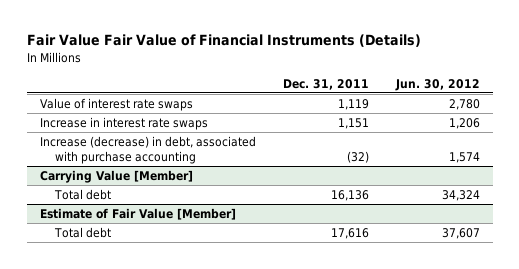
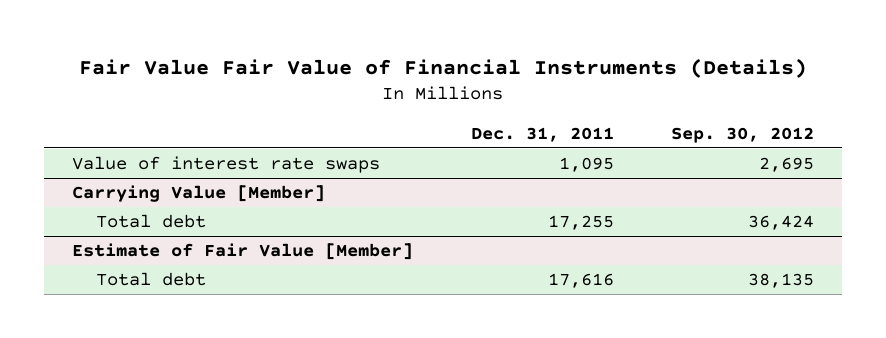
[394,78,480,91] Jun. 30, 2012 -> none
none -> [670,126,814,143] Sep. 30, 2012
[39,116,208,130] Increase in interest rate swaps -> none
[39,135,256,165] Increase (decrease) in debt, associated with purchase accounting -> none
[337,98,369,110] 1,119 -> [558,157,614,173] 1,095
[330,189,369,201] 16,136 -> [547,215,614,231] 17,255

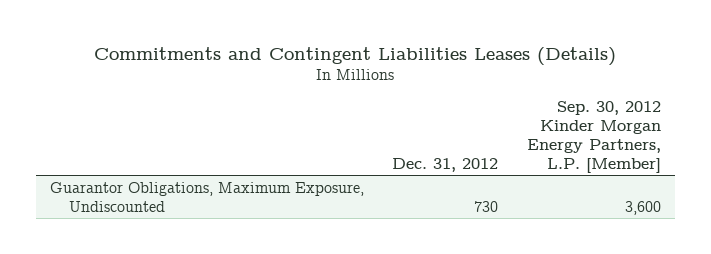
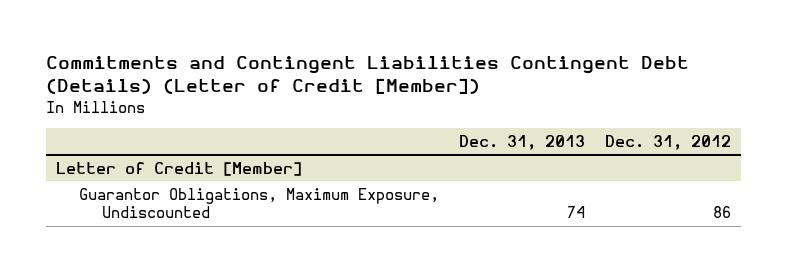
[94,46,617,66] Commitments and Contingent Liabilities Leases (Details) -> [45,55,689,95] Commitments and Contingent Liabilities Contingent Debt (Details) (Letter of Credit [Member])
[526,101,661,174] Sep. 30, 2012 Kinder Morgan Energy Partners, L.P. [Member] -> none
none -> [458,134,585,150] Dec. 31, 2013
none -> [55,161,302,176] Letter of Credit [Member]
[474,200,499,212] 730 -> [713,206,732,219] 86

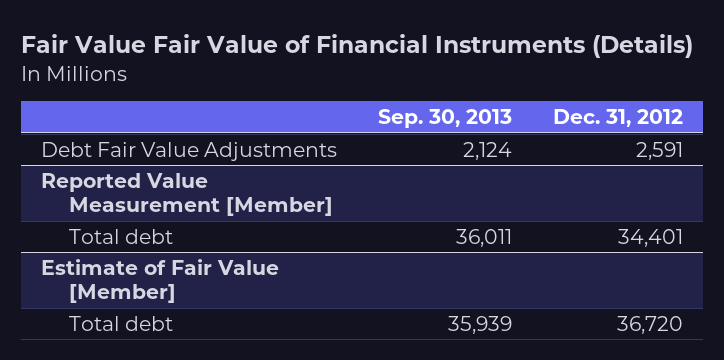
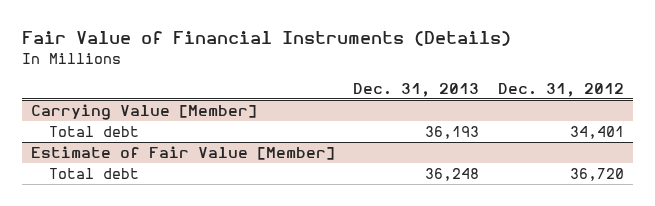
[20,33,693,58] Fair Value Fair Value of Financial Instruments (Details) -> [22,31,512,47] Fair Value of Financial Instruments (Details)
[377,109,512,129] Sep. 30, 2013 -> none
none -> [353,82,480,97] Dec. 31, 2013
[41,141,338,161] Debt Fair Value Adjustments -> none
[41,172,333,217] Reported Value Measurement [Member] -> none
none -> [31,103,258,120] Carrying Value [Member]

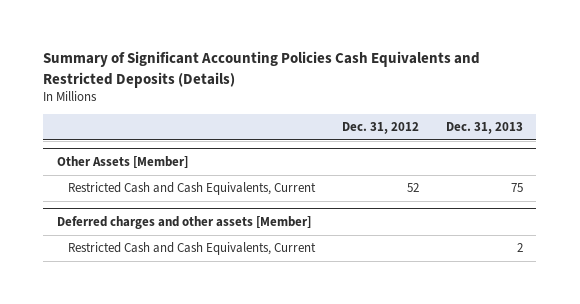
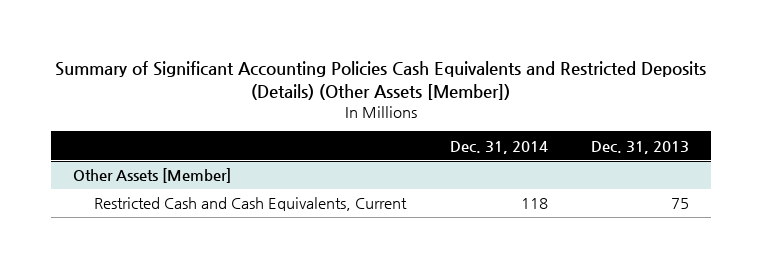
[43,51,481,88] Summary of Significant Accounting Policies Cash Equivalents and Restricted Deposits (Details) -> [54,60,706,100] Summary of Significant Accounting Policies Cash Equivalents and Restricted Deposits (Details) (Other Assets [Member])
[342,122,420,135] Dec. 31, 2012 -> none
none -> [449,140,548,154] Dec. 31, 2014
[56,215,311,229] Deferred charges and other assets [Member] -> none
[68,242,317,256] Restricted Cash and Cash Equivalents, Current -> none

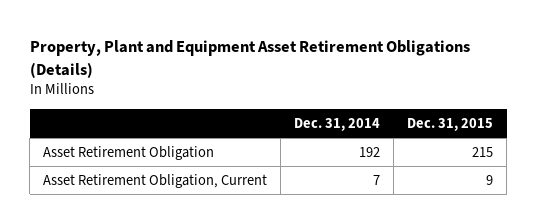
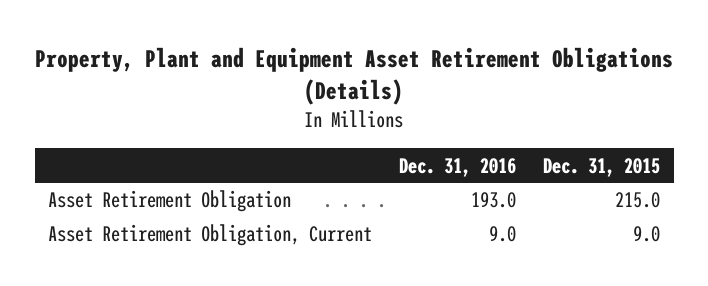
[294,117,381,131] Dec. 31, 2014 -> none
none -> [399,157,517,177] Dec. 31, 2016
[472,146,494,157] 215 -> [615,192,661,209] 215.0
[486,174,494,185] 9 -> [633,226,661,243] 9.0

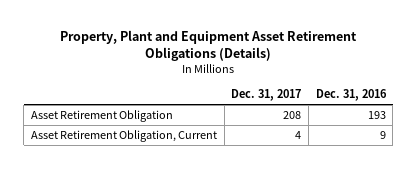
[543,157,661,177] Dec. 31, 2015 -> none
none -> [231,89,302,102] Dec. 31, 2017
[471,192,517,209] 193.0 -> [367,111,386,120] 193
[489,226,517,243] 9.0 -> [379,131,386,140] 9

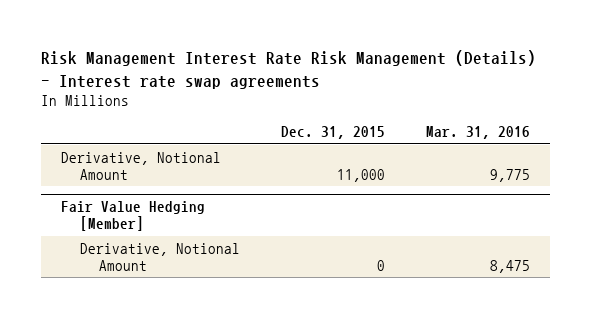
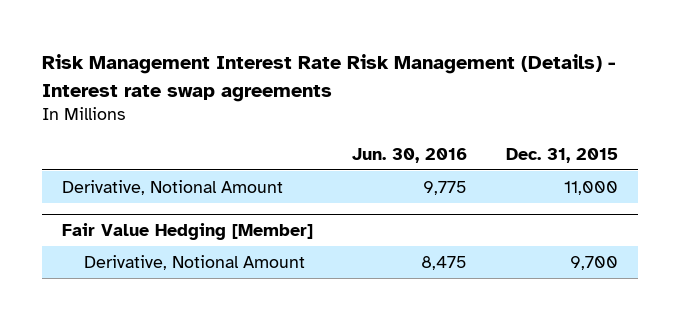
[425,126,530,140] Mar. 31, 2016 -> none
none -> [351,147,467,163] Jun. 30, 2016
[377,259,386,271] 0 -> [570,255,619,270] 9,700

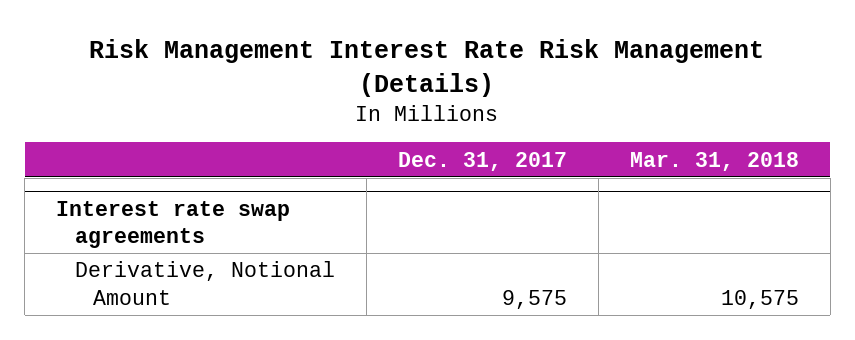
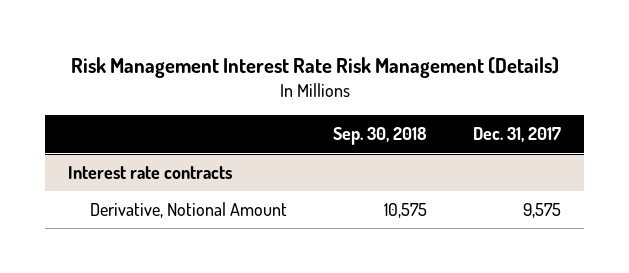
[629,151,799,171] Mar. 31, 2018 -> none
none -> [333,127,428,146] Sep. 30, 2018
[56,200,291,249] Interest rate swap agreements -> [68,166,233,180] Interest rate contracts

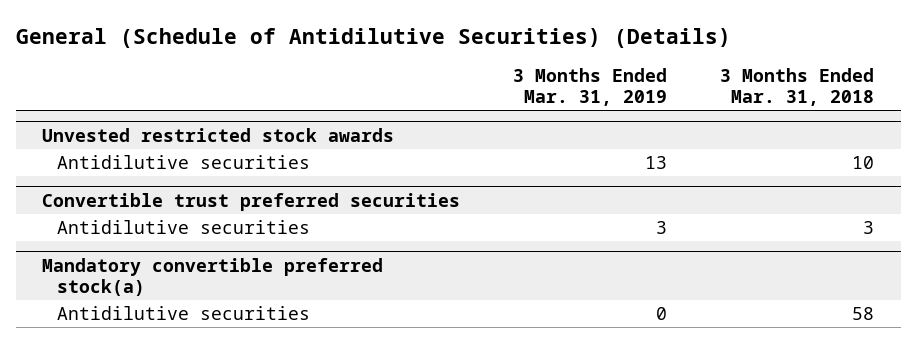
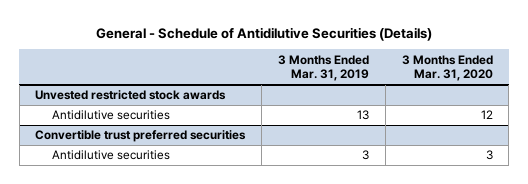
[15,27,731,48] General (Schedule of Antidilutive Securities) (Details) -> [95,26,432,41] General - Schedule of Antidilutive Securities (Details)
[720,68,875,107] 3 Months Ended Mar. 31, 2018 -> none
none -> [401,54,493,82] 3 Months Ended Mar. 31, 2020
[42,257,384,296] Mandatory convertible preferred stock(a) -> none
[56,306,310,321] Antidilutive securities -> none

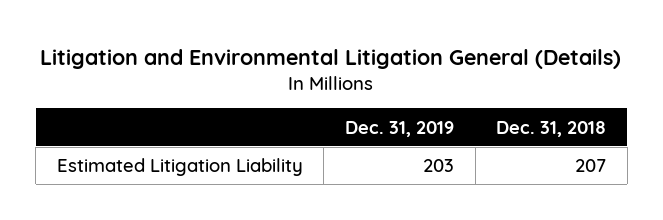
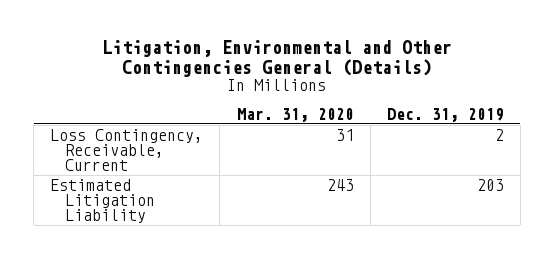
[40,48,622,69] Litigation and Environmental Litigation General (Details) -> [102,39,453,77] Litigation, Environmental and Other Contingencies General (Details)
[496,120,607,137] Dec. 31, 2018 -> none
none -> [236,107,354,122] Mar. 31, 2020
none -> [50,128,204,171] Loss Contingency, Receivable, Current

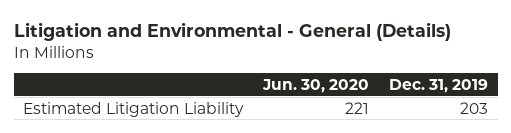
[102,39,453,77] Litigation, Environmental and Other Contingencies General (Details) -> [13,22,451,42] Litigation and Environmental - General (Details)
[236,107,354,122] Mar. 31, 2020 -> none
none -> [262,78,370,93] Jun. 30, 2020
[50,128,204,171] Loss Contingency, Receivable, Current -> none

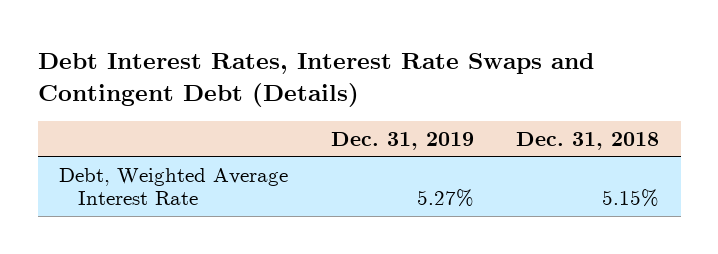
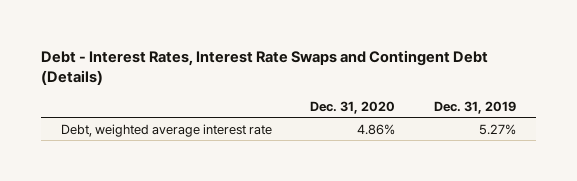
[37,53,594,107] Debt Interest Rates, Interest Rate Swaps and Contingent Debt (Details) -> [41,49,489,86] Debt - Interest Rates, Interest Rate Swaps and Contingent Debt (Details)
[516,131,660,150] Dec. 31, 2018 -> none
none -> [310,100,396,114] Dec. 31, 2020
[58,167,288,206] Debt, Weighted Average Interest Rate -> [60,123,272,137] Debt, weighted average interest rate

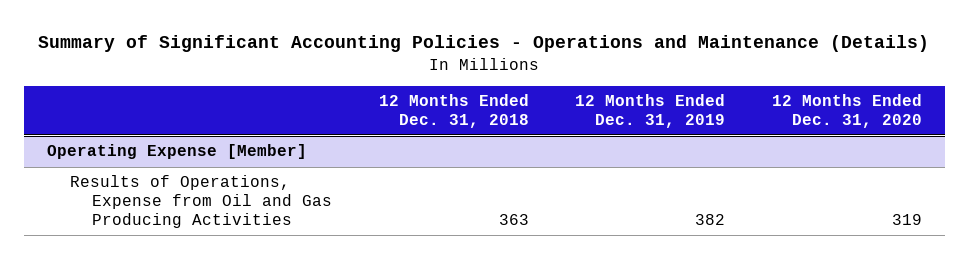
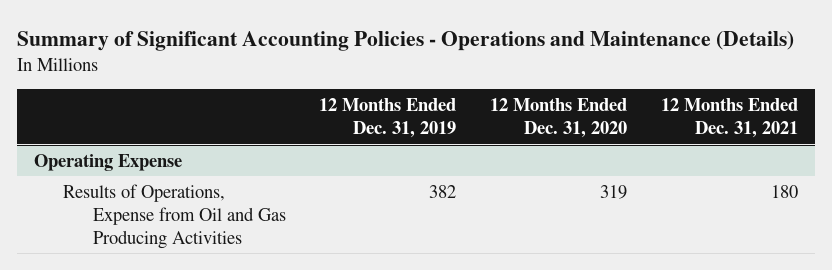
[378,94,529,128] 12 Months Ended Dec. 31, 2018 -> none
none -> [660,98,798,139] 12 Months Ended Dec. 31, 2021
[47,144,308,160] Operating Expense [Member] -> [33,153,182,171] Operating Expense

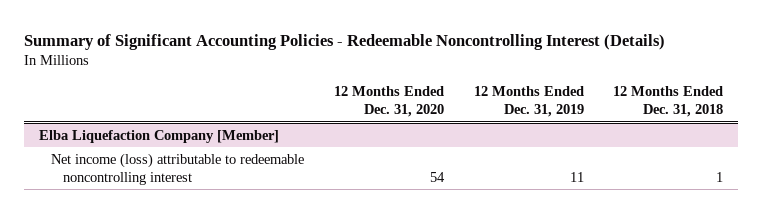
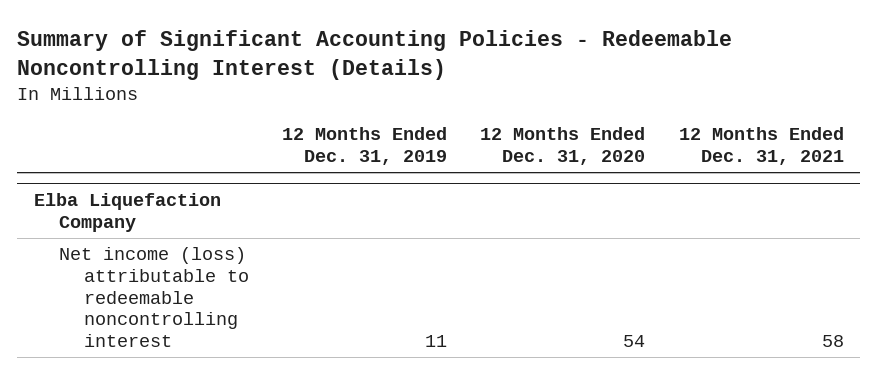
[613,86,724,118] 12 Months Ended Dec. 31, 2018 -> none
none -> [678,127,844,166] 12 Months Ended Dec. 31, 2021
[38,129,279,143] Elba Liquefaction Company [Member] -> [33,193,221,232] Elba Liquefaction Company

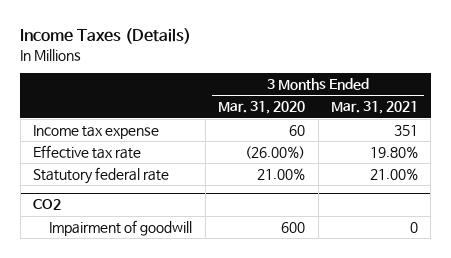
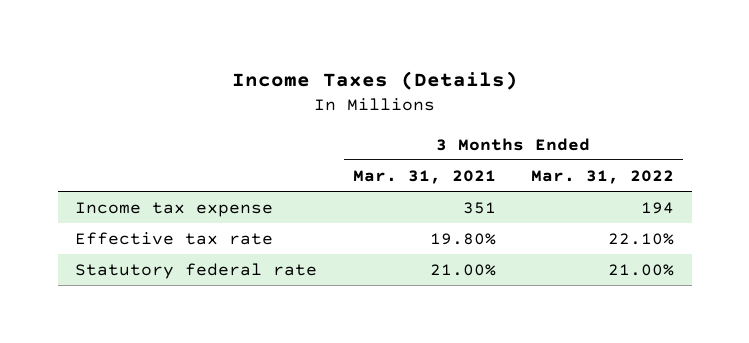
[218,101,306,115] Mar. 31, 2020 -> none
none -> [530,169,674,184] Mar. 31, 2022
[33,199,62,211] CO2 -> none
[49,220,193,237] Impairment of goodwill -> none

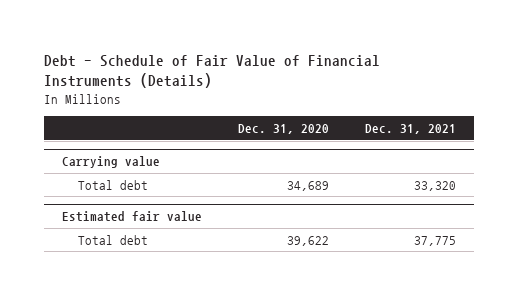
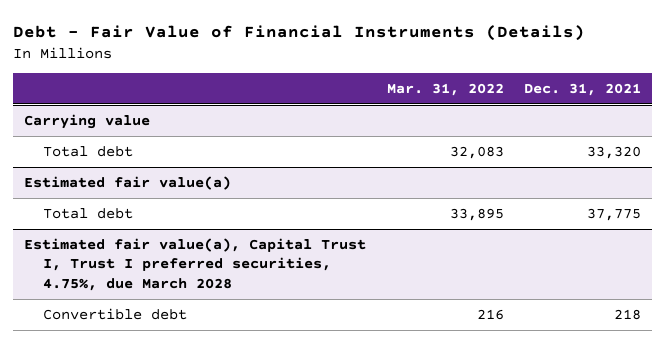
[44,54,381,89] Debt - Schedule of Fair Value of Financial Instruments (Details) -> [13,25,586,42] Debt - Fair Value of Financial Instruments (Details)
[238,124,330,135] Dec. 31, 2020 -> none
none -> [386,82,504,96] Mar. 31, 2022
[62,211,203,223] Estimated fair value -> [23,175,231,190] Estimated fair value(a)
none -> [23,237,366,291] Estimated fair value(a), Capital Trust I, Trust I preferred securities, 4.75%, due March 2028
none -> [42,307,187,320] Convertible debt

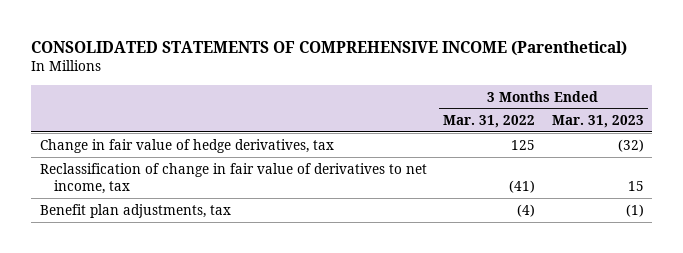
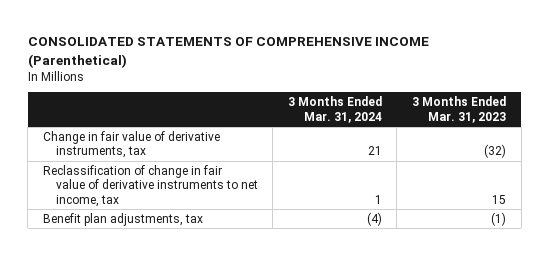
[443,115,536,129] Mar. 31, 2022 -> none
none -> [287,96,382,123] 3 Months Ended Mar. 31, 2024
[39,138,334,153] Change in fair value of hedge derivatives, tax -> [43,130,221,159] Change in fair value of derivative instruments, tax
[39,162,427,195] Reclassification of change in fair value of derivatives to net income, tax -> [43,164,258,208] Reclassification of change in fair value of derivative instruments to net income, tax

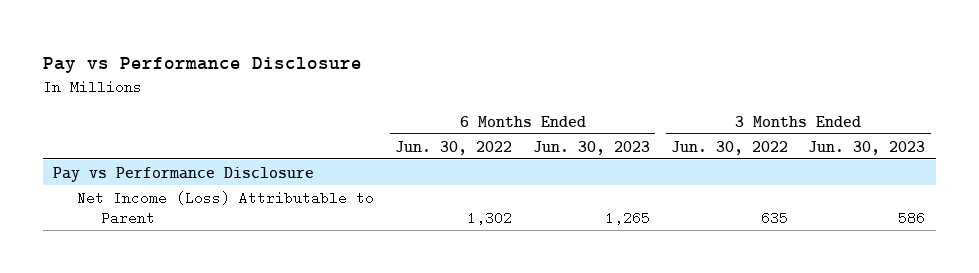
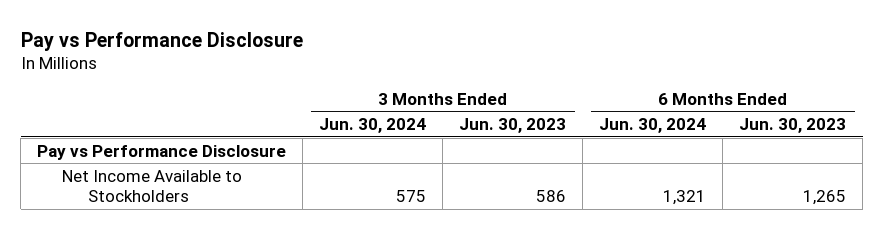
[395,140,513,155] Jun. 30, 2022 -> none
[670,140,788,155] Jun. 30, 2022 -> none
none -> [319,117,427,133] Jun. 30, 2024
none -> [599,117,707,133] Jun. 30, 2024
[77,190,375,225] Net Income (Loss) Attributable to Parent -> [62,169,243,203] Net Income Available to Stockholders

